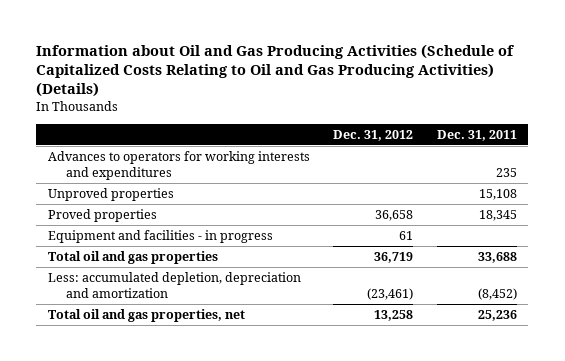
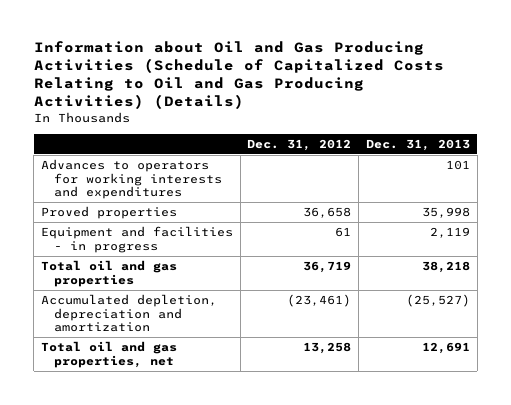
[436,129,517,141] Dec. 31, 2011 -> none
none -> [365,138,470,151] Dec. 31, 2013
[47,187,174,201] Unproved properties -> none
[47,271,301,298] Less: accumulated depletion, depreciation and amortization -> [40,294,217,333] Accumulated depletion, depreciation and amortization

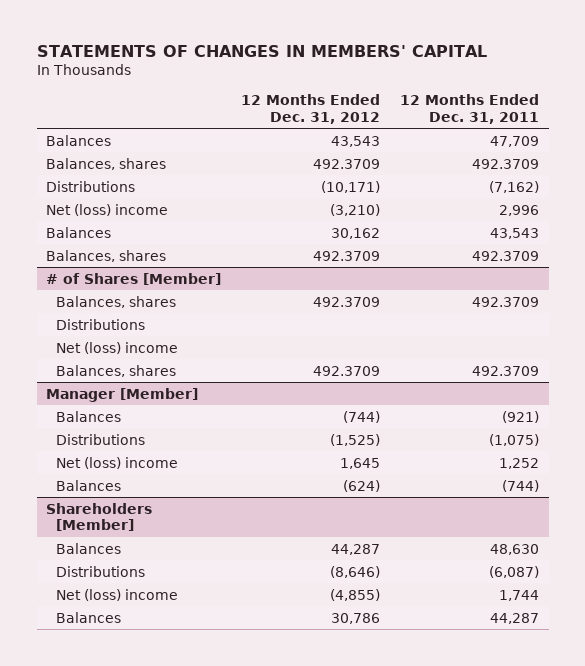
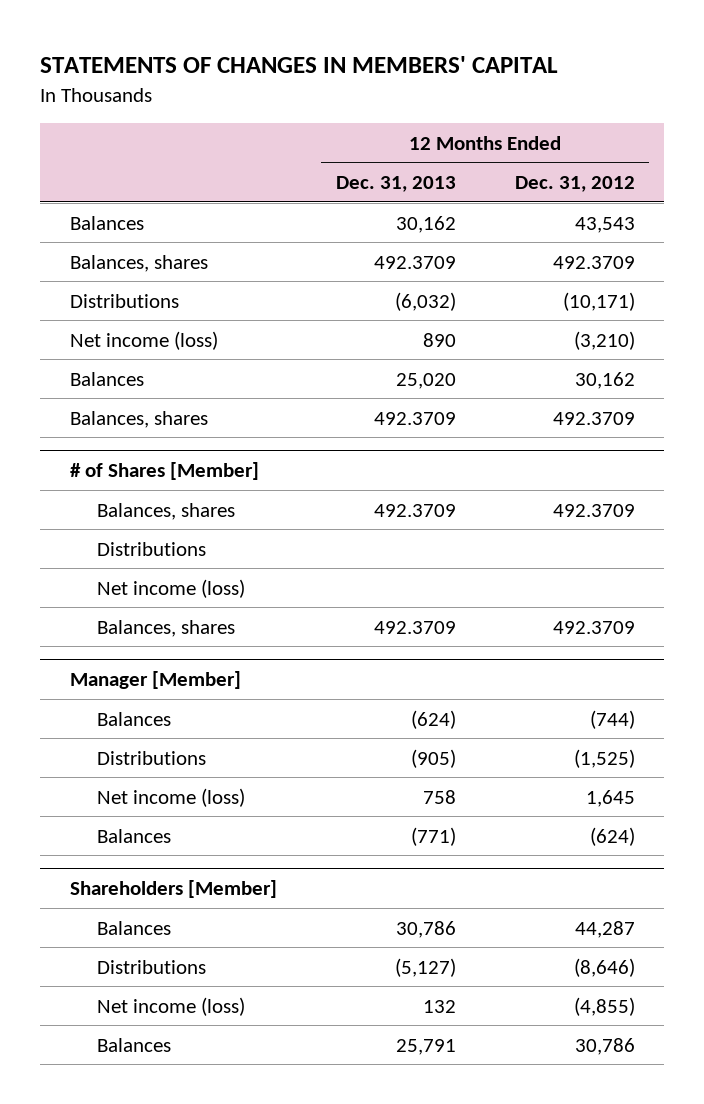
[399,94,539,124] 12 Months Ended Dec. 31, 2011 -> none
none -> [335,176,456,193] Dec. 31, 2013
[46,203,169,216] Net (loss) income -> [69,330,218,350] Net income (loss)
[55,341,178,354] Net (loss) income -> [97,578,246,598] Net income (loss)
[55,456,178,469] Net (loss) income -> [97,787,246,807] Net income (loss)
[55,588,178,601] Net (loss) income -> [97,996,246,1016] Net income (loss)

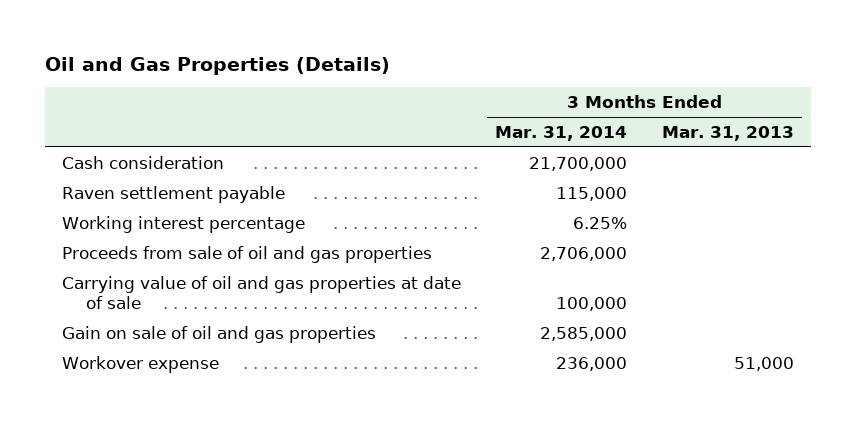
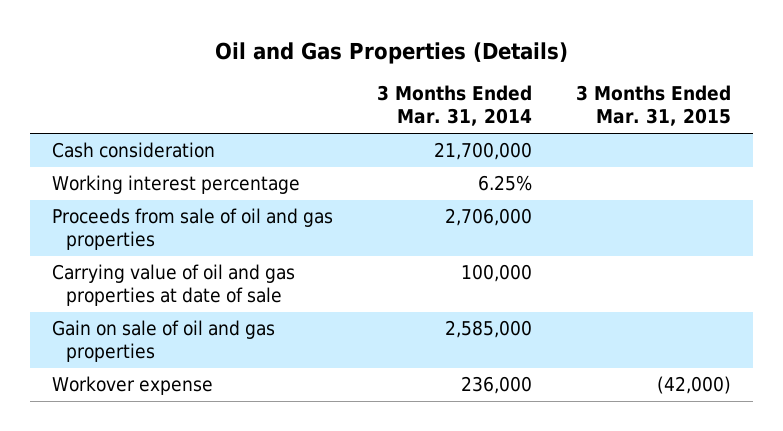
[661,125,794,141] Mar. 31, 2013 -> none
none -> [576,85,732,127] 3 Months Ended Mar. 31, 2015
[62,185,286,203] Raven settlement payable -> none

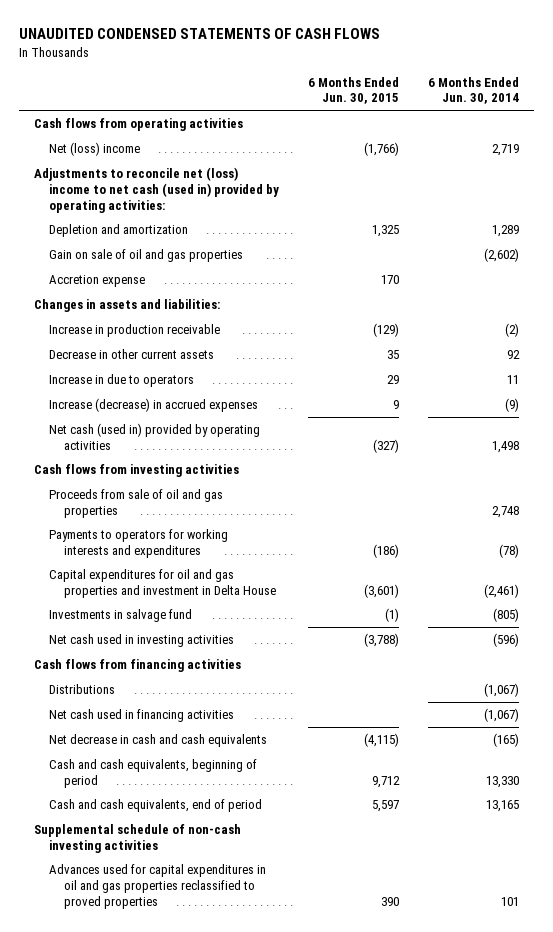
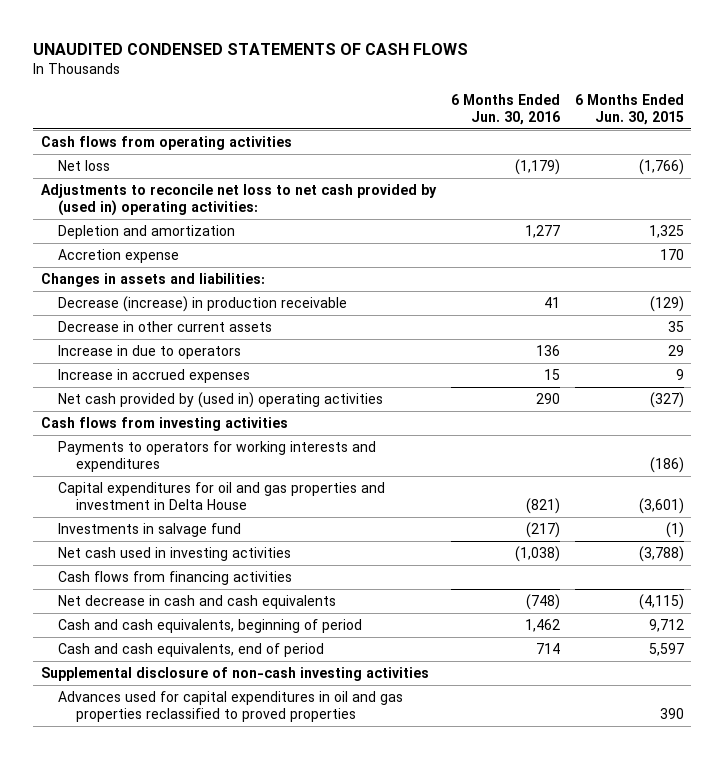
[428,76,520,105] 6 Months Ended Jun. 30, 2014 -> none
none -> [450,93,560,125] 6 Months Ended Jun. 30, 2016
[48,141,140,156] Net (loss) income -> [58,159,111,171] Net loss
[33,166,279,213] Adjustments to reconcile net (loss) income to net cash (used in) provided by operating activities: -> [40,183,437,217] Adjustments to reconcile net loss to net cash provided by (used in) operating activities:
[48,248,243,262] Gain on sale of oil and gas properties -> none
[48,323,220,337] Increase in production receivable -> [58,295,348,312] Decrease (increase) in production receivable
[48,397,258,412] Increase (decrease) in accrued expenses -> [58,368,251,383] Increase in accrued expenses
[48,422,260,450] Net cash (used in) provided by operating activities -> [58,391,384,408] Net cash provided by (used in) operating activities
[48,488,223,518] Proceeds from sale of oil and gas properties -> none
[48,683,115,694] Distributions -> none
[48,708,234,722] Net cash used in financing activities -> none
[33,823,241,853] Supplemental schedule of non-cash investing activities -> [40,666,429,681] Supplemental disclosure of non-cash investing activities

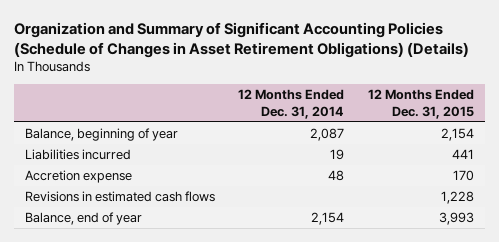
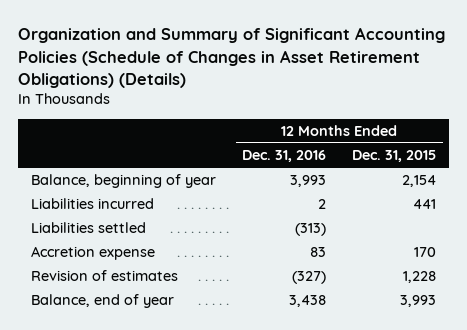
[238,89,345,119] 12 Months Ended Dec. 31, 2014 -> none
none -> [242,150,327,163] Dec. 31, 2016
none -> [31,222,147,234] Liabilities settled
[25,191,216,203] Revisions in estimated cash flows -> [31,270,179,282] Revision of estimates

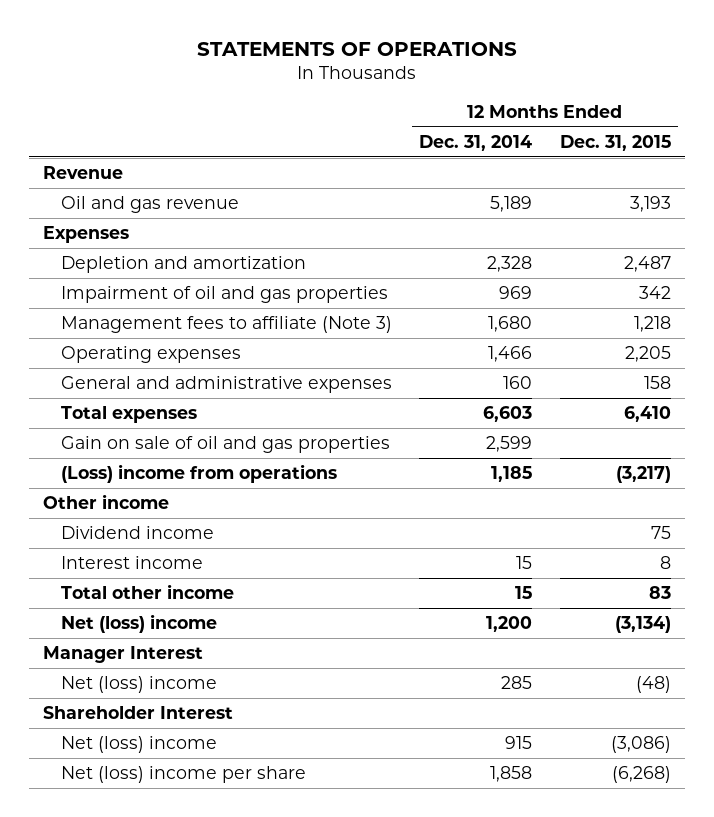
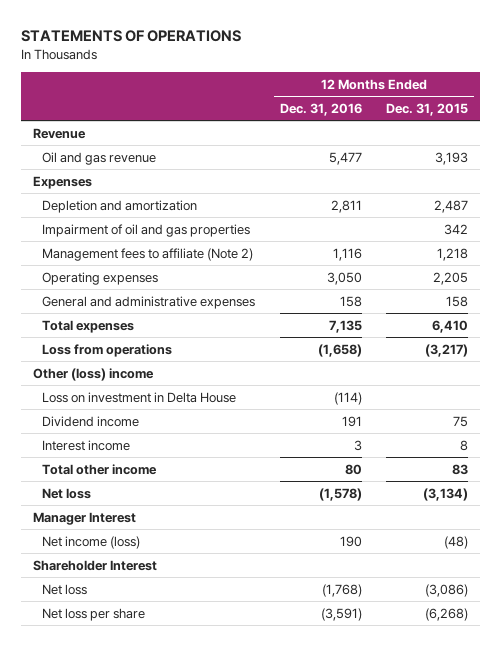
[419,135,533,152] Dec. 31, 2014 -> none
none -> [279,102,362,116] Dec. 31, 2016
[60,316,392,334] Management fees to affiliate (Note 3) -> [42,247,254,261] Management fees to affiliate (Note 2)
[60,436,390,454] Gain on sale of oil and gas properties -> none
[60,464,337,484] (Loss) income from operations -> [42,343,173,357] Loss from operations
[42,494,169,510] Other income -> [32,367,154,381] Other (loss) income
none -> [42,391,237,403] Loss on investment in Delta House
[60,614,217,634] Net (loss) income -> [42,487,92,499] Net loss
[60,676,217,694] Net (loss) income -> [42,535,141,549] Net income (loss)
[60,736,217,754] Net (loss) income -> [42,583,88,595] Net loss
[60,766,306,784] Net (loss) income per share -> [42,607,146,621] Net loss per share

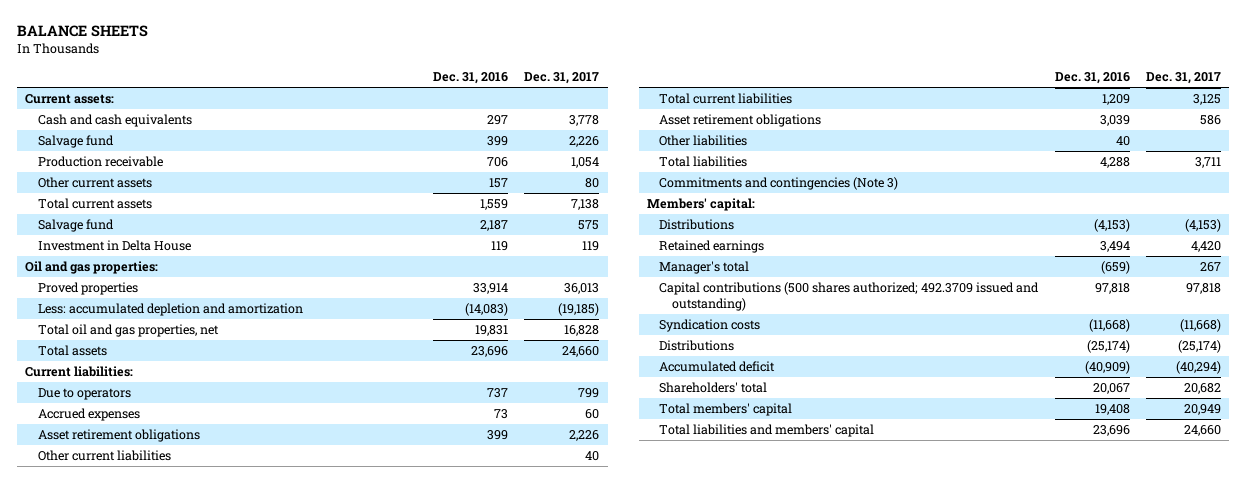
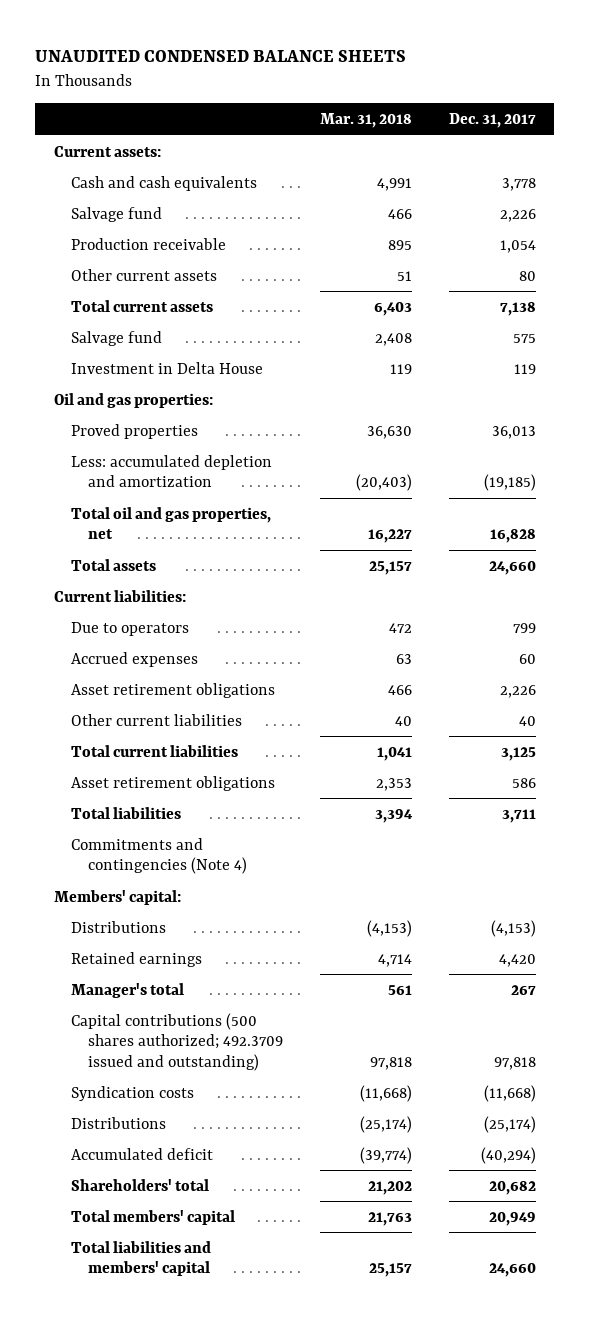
[17,25,149,38] BALANCE SHEETS -> [35,50,407,63] UNAUDITED CONDENSED BALANCE SHEETS
[433,71,509,84] Dec. 31, 2016 -> none
none -> [319,113,412,129] Mar. 31, 2018
[659,135,748,147] Other liabilities -> none
[659,177,899,191] Commitments and contingencies (Note 3) -> [70,837,247,875] Commitments and contingencies (Note 4)

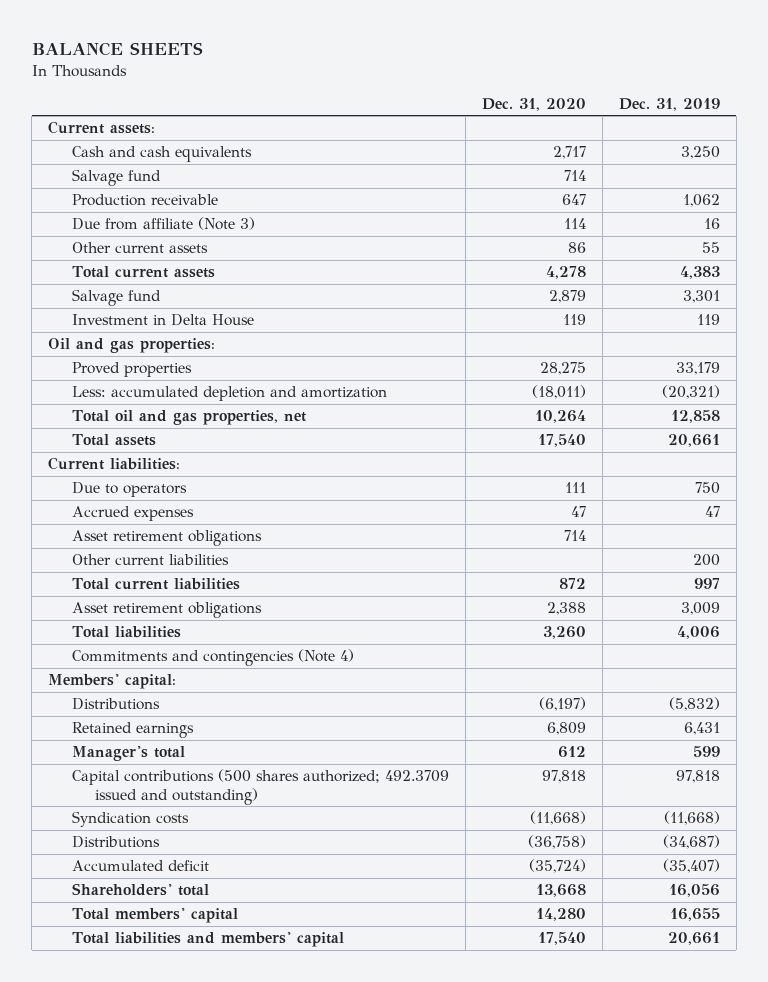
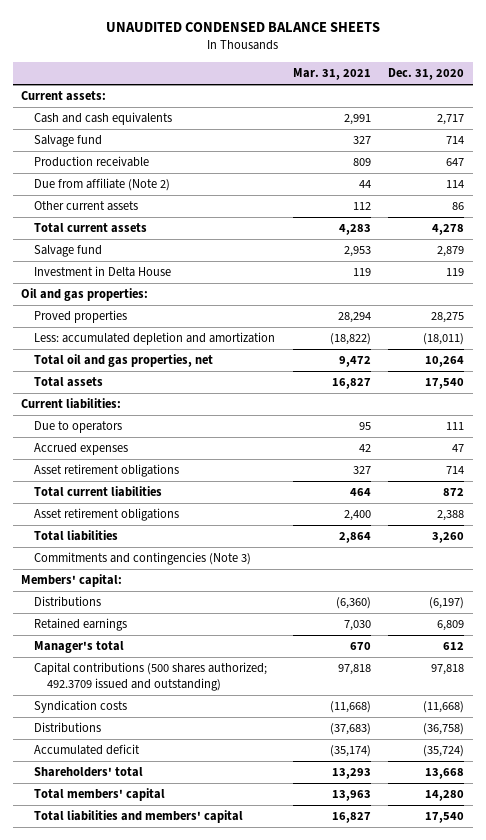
[31,42,203,57] BALANCE SHEETS -> [105,22,380,33] UNAUDITED CONDENSED BALANCE SHEETS
[618,97,720,111] Dec. 31, 2019 -> none
none -> [292,68,371,81] Mar. 31, 2021
[71,217,255,231] Due from affiliate (Note 3) -> [34,178,171,192] Due from affiliate (Note 2)
[71,554,229,566] Other current liabilities -> none
[71,649,354,667] Commitments and contingencies (Note 4) -> [34,552,252,566] Commitments and contingencies (Note 3)

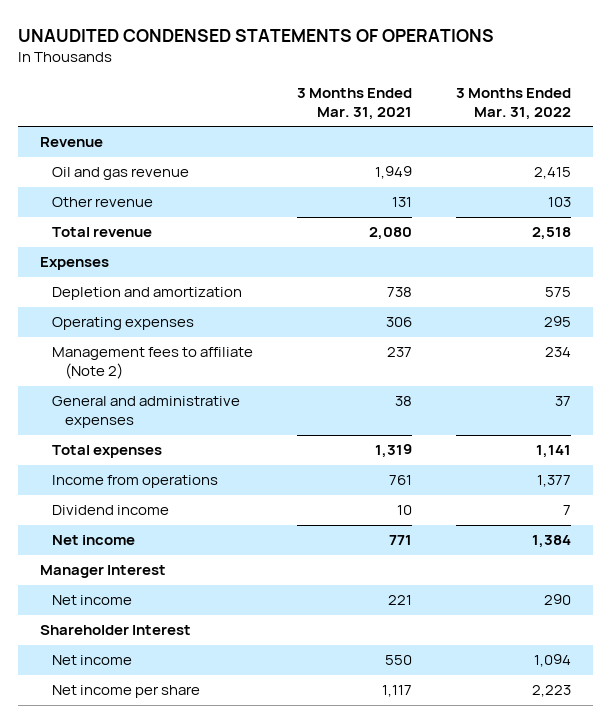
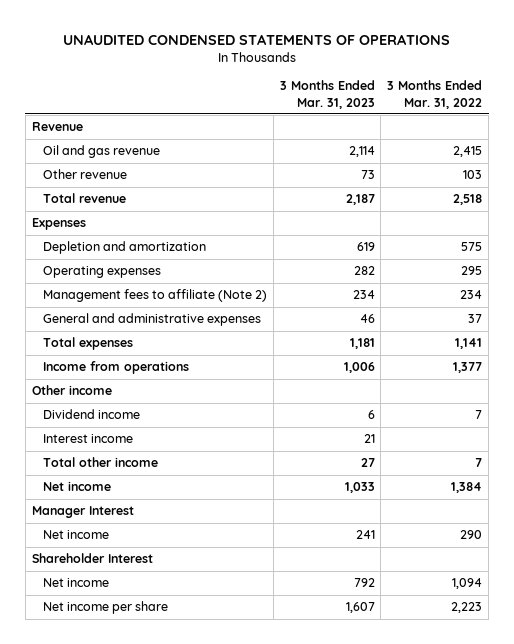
[297,87,413,120] 3 Months Ended Mar. 31, 2021 -> none
none -> [279,80,375,109] 3 Months Ended Mar. 31, 2023
none -> [31,385,112,396] Other income
none -> [42,434,133,444] Interest income
none -> [42,457,158,468] Total other income

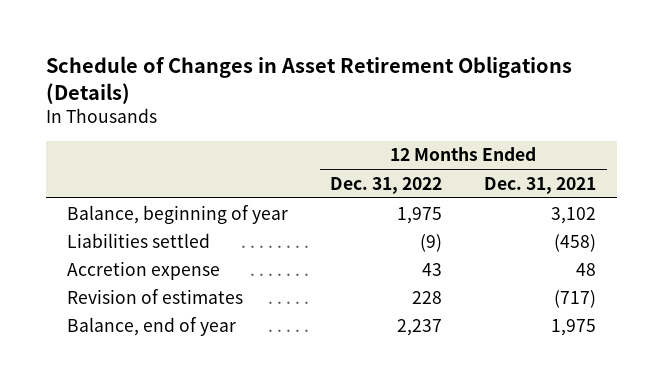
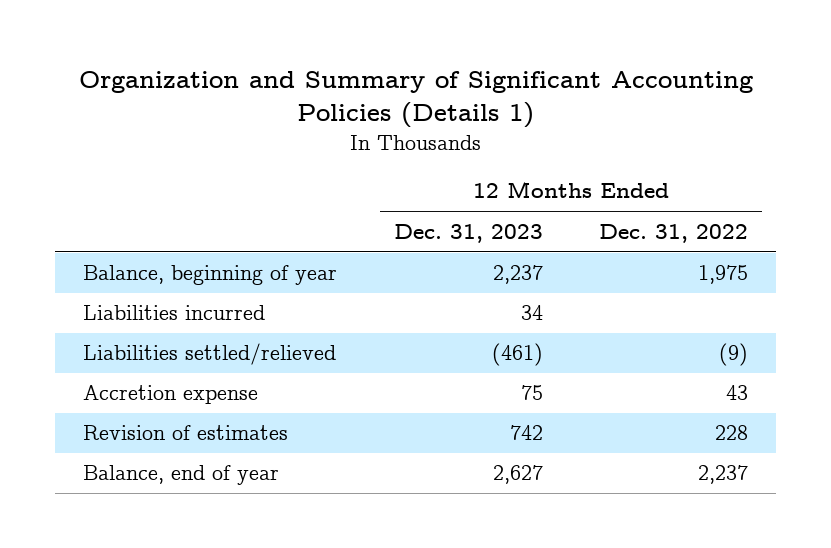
[45,55,572,104] Schedule of Changes in Asset Retirement Obligations (Details) -> [78,71,753,129] Organization and Summary of Significant Accounting Policies (Details 1)
[484,176,597,194] Dec. 31, 2021 -> none
none -> [393,223,543,243] Dec. 31, 2023
none -> [83,305,266,321] Liabilities incurred
[66,232,210,248] Liabilities settled -> [83,343,337,366] Liabilities settled/relieved

